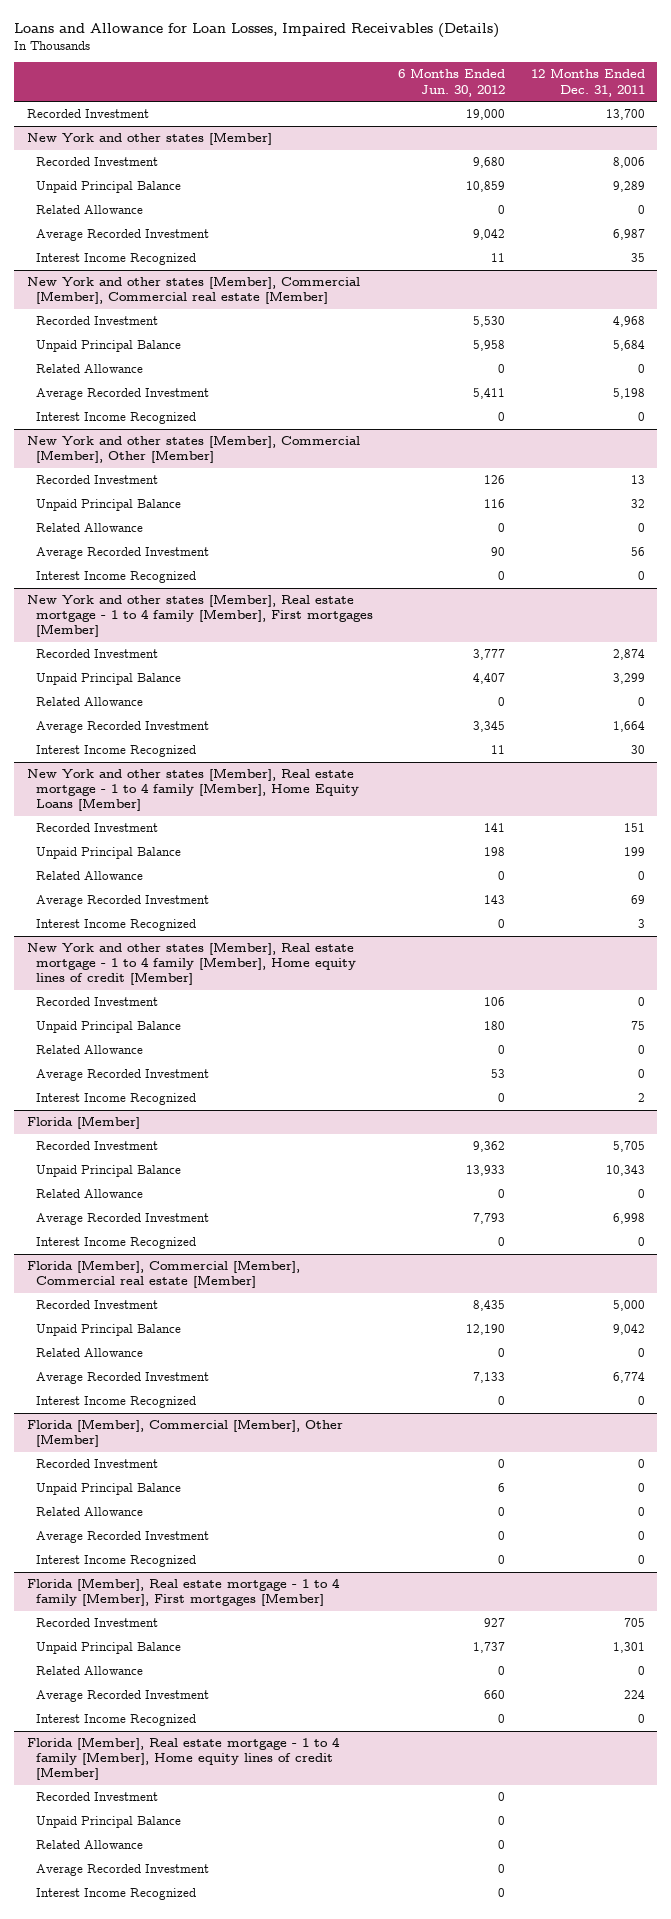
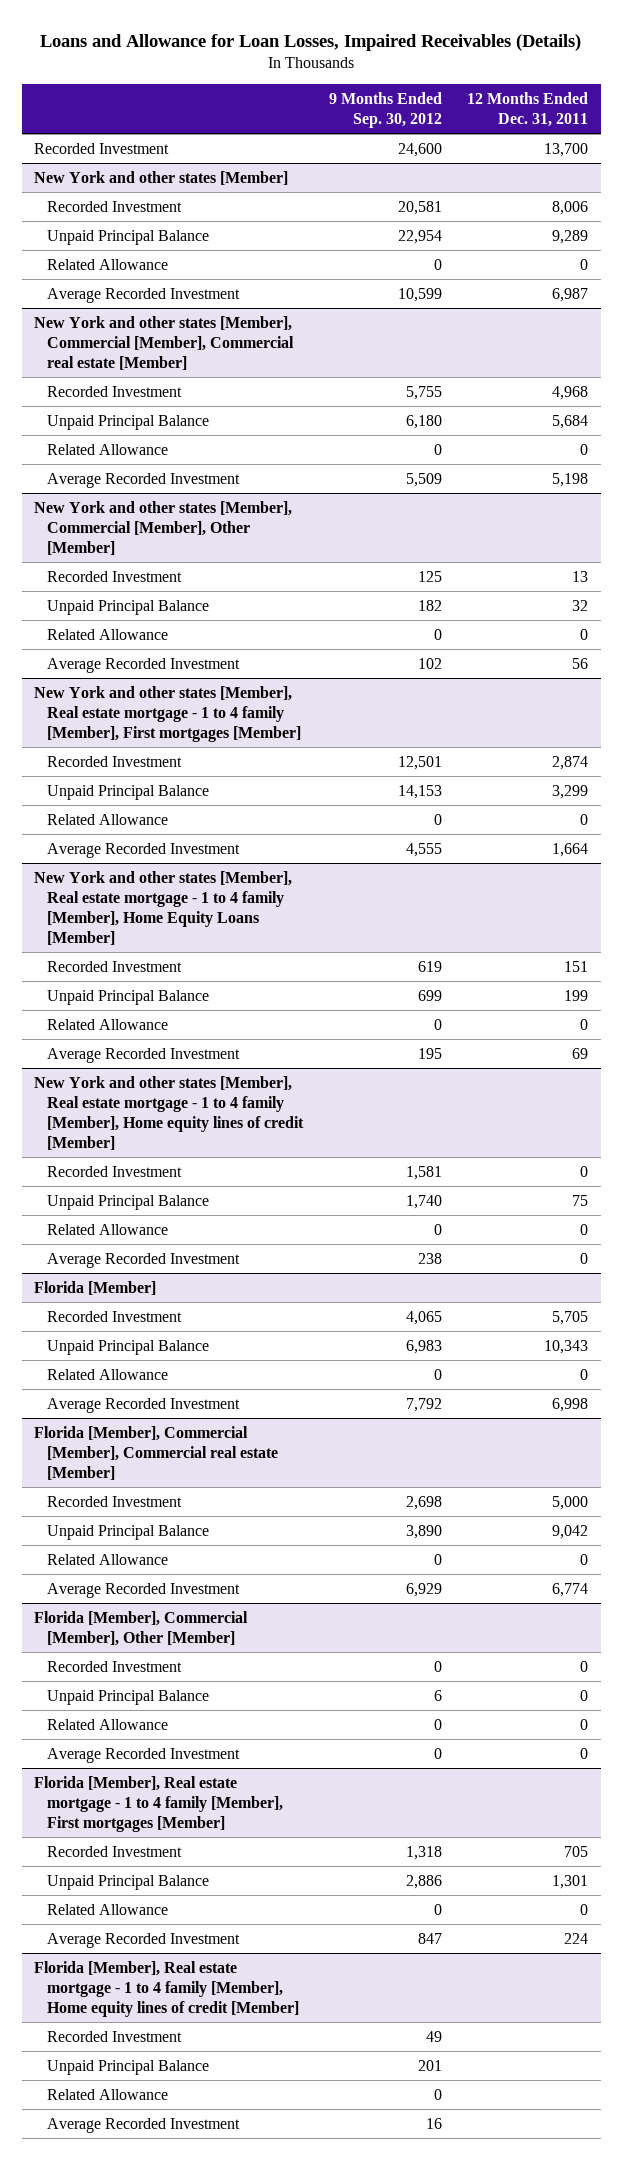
[398,68,506,97] 6 Months Ended Jun. 30, 2012 -> none
none -> [328,91,442,129] 9 Months Ended Sep. 30, 2012
[36,253,197,266] Interest Income Recognized -> none
[36,412,197,425] Interest Income Recognized -> none
[36,571,197,584] Interest Income Recognized -> none
[36,745,197,758] Interest Income Recognized -> none
[36,919,197,932] Interest Income Recognized -> none
[36,1093,197,1106] Interest Income Recognized -> none
[36,1237,197,1250] Interest Income Recognized -> none
[36,1396,197,1409] Interest Income Recognized -> none
[36,1555,197,1568] Interest Income Recognized -> none
[36,1714,197,1727] Interest Income Recognized -> none
[36,1888,197,1901] Interest Income Recognized -> none

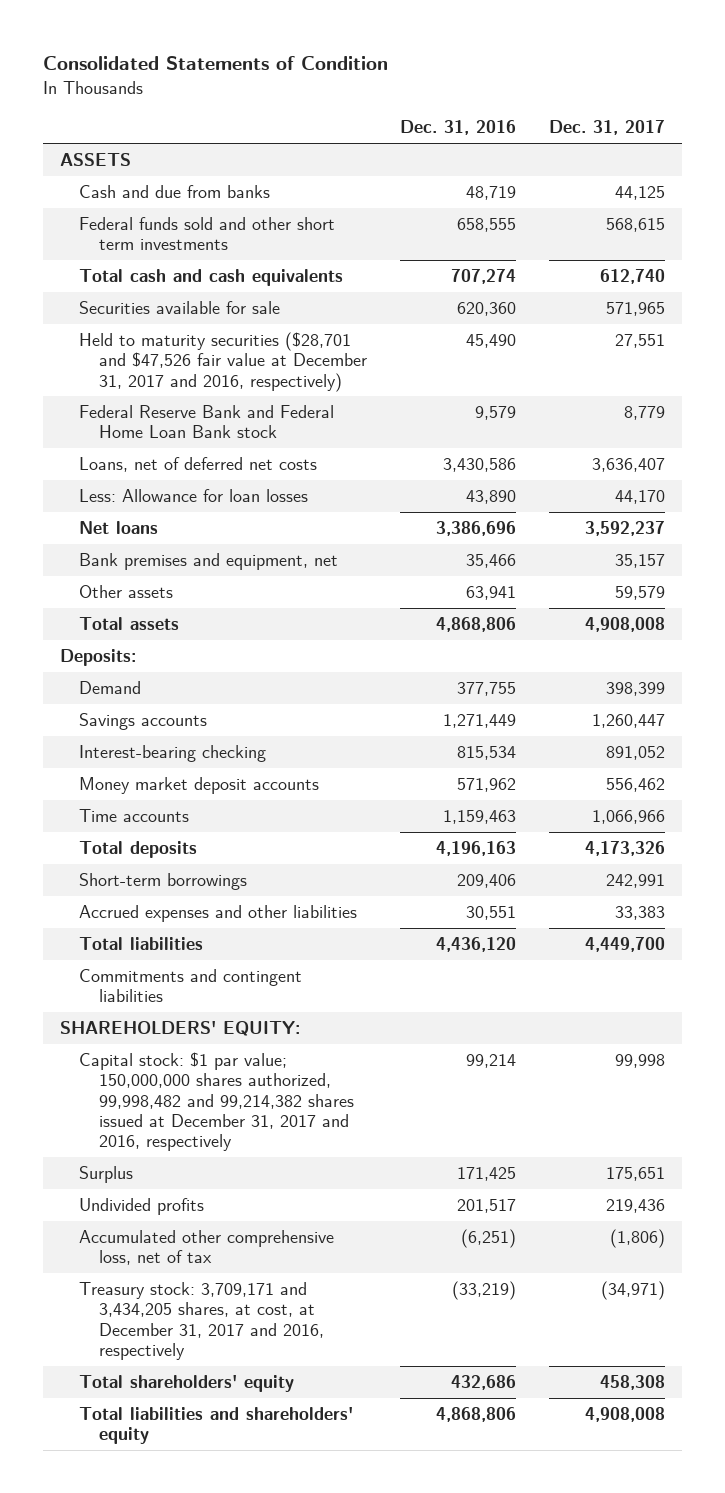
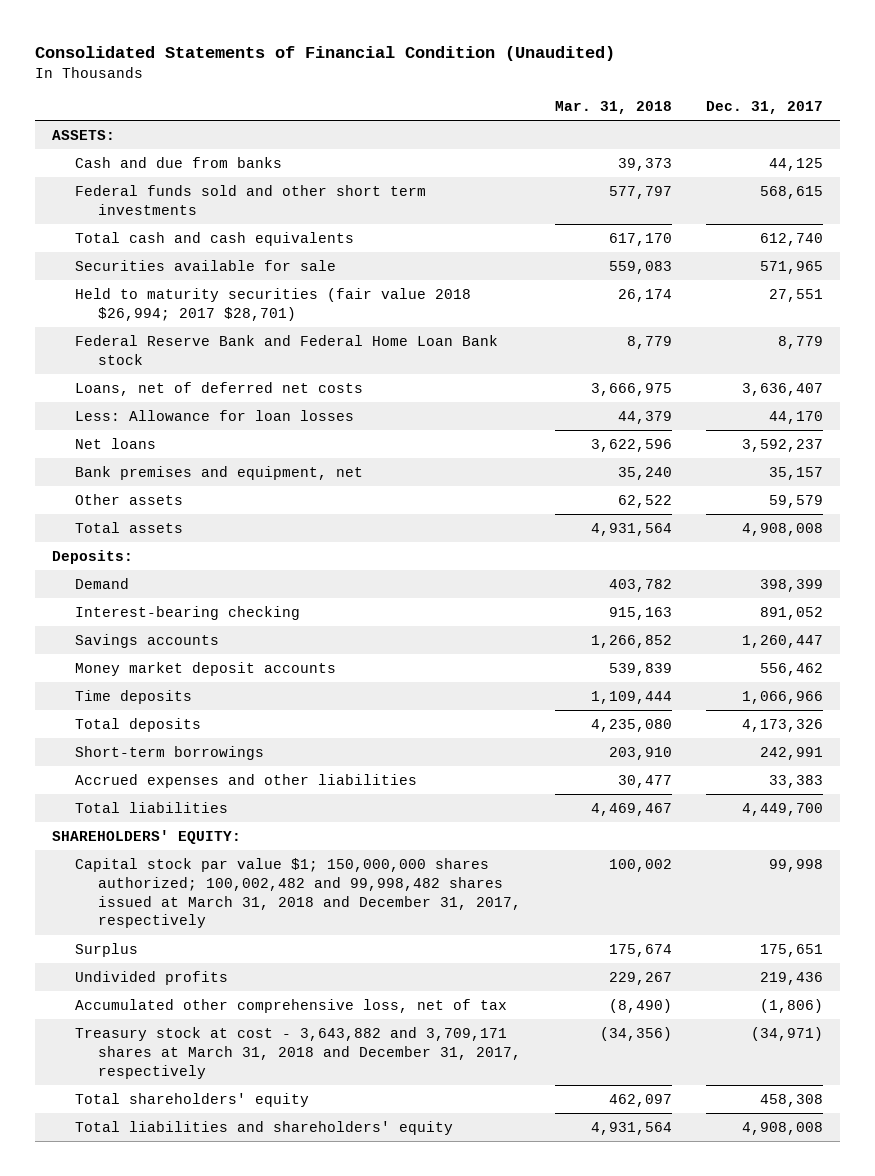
[43,56,389,71] Consolidated Statements of Condition -> [35,45,616,61] Consolidated Statements of Financial Condition (Unaudited)
[399,120,516,136] Dec. 31, 2016 -> none
none -> [554,100,672,114] Mar. 31, 2018
[59,153,131,167] ASSETS -> [52,129,116,140] ASSETS:
[79,332,367,392] Held to maturity securities ($28,701 and $47,526 fair value at December 31, 2017 and 2016, respectively) -> [75,287,472,321] Held to maturity securities (fair value 2018 $26,994; 2017 $28,701)
[79,713,208,731] Savings accounts -> [75,633,220,648] Savings accounts
[79,809,190,823] Time accounts -> [75,689,193,704] Time deposits
[79,969,303,1003] Commitments and contingent liabilities -> none
[79,1052,354,1151] Capital stock: $1 par value; 150,000,000 shares authorized, 99,998,482 and 99,214,382 shares issued at December 31, 2017 and 2016, respectively -> [75,857,522,929] Capital stock par value $1; 150,000,000 shares authorized; 100,002,482 and 99,998,482 shares issued at March 31, 2018 and December 31, 2017, respectively
[79,1282,324,1360] Treasury stock: 3,709,171 and 3,434,205 shares, at cost, at December 31, 2017 and 2016, respectively -> [75,1026,522,1079] Treasury stock at cost - 3,643,882 and 3,709,171 shares at March 31, 2018 and December 31, 2017, respectively

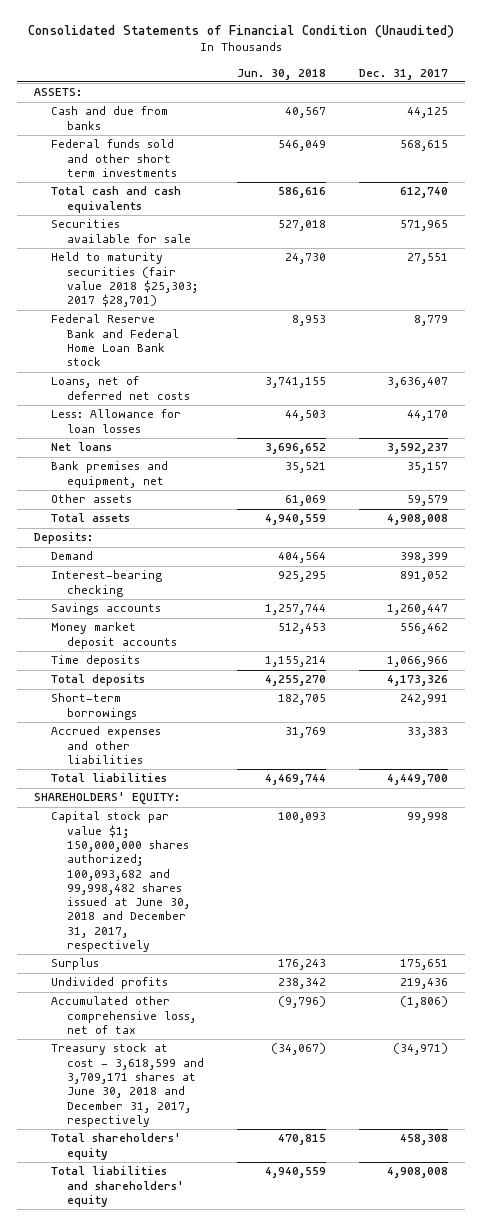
[554,100,672,114] Mar. 31, 2018 -> none
none -> [237,68,327,80] Jun. 30, 2018
[75,287,472,321] Held to maturity securities (fair value 2018 $26,994; 2017 $28,701) -> [50,252,199,308] Held to maturity securities (fair value 2018 $25,303; 2017 $28,701)
[75,857,522,929] Capital stock par value $1; 150,000,000 shares authorized; 100,002,482 and 99,998,482 shares issued at March 31, 2018 and December 31, 2017, respectively -> [50,811,191,953] Capital stock par value $1; 150,000,000 shares authorized; 100,093,682 and 99,998,482 shares issued at June 30, 2018 and December 31, 2017, respectively
[75,1026,522,1079] Treasury stock at cost - 3,643,882 and 3,709,171 shares at March 31, 2018 and December 31, 2017, respectively -> [50,1043,205,1127] Treasury stock at cost - 3,618,599 and 3,709,171 shares at June 30, 2018 and December 31, 2017, respectively

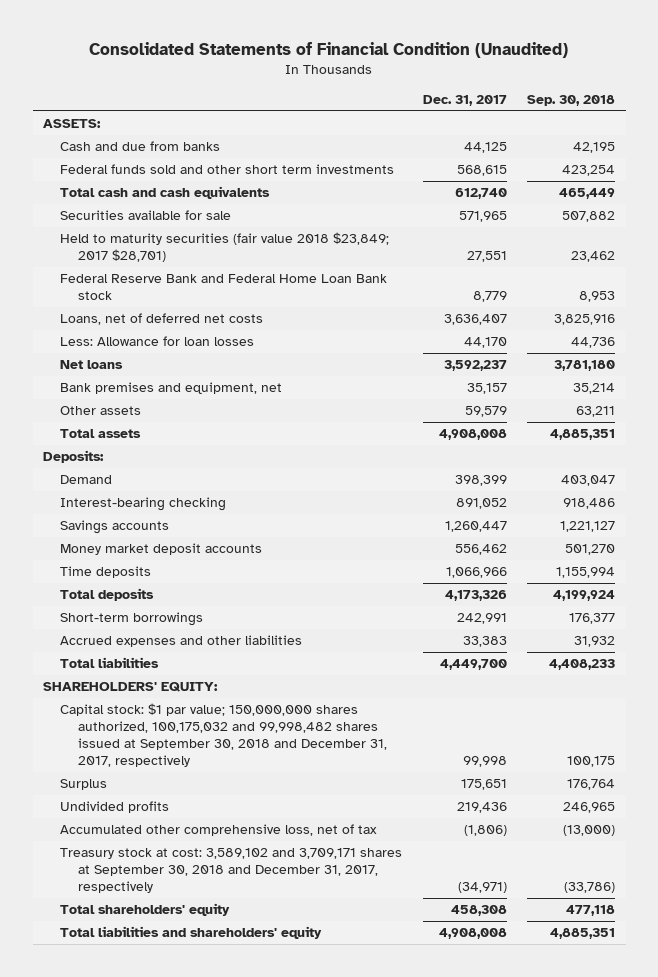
[237,68,327,80] Jun. 30, 2018 -> none
none -> [527,95,616,107] Sep. 30, 2018
[50,252,199,308] Held to maturity securities (fair value 2018 $25,303; 2017 $28,701) -> [60,232,390,263] Held to maturity securities (fair value 2018 $23,849; 2017 $28,701)
[50,811,191,953] Capital stock par value $1; 150,000,000 shares authorized; 100,093,682 and 99,998,482 shares issued at June 30, 2018 and December 31, 2017, respectively -> [60,703,387,768] Capital stock: $1 par value; 150,000,000 shares authorized, 100,175,032 and 99,998,482 shares issued at September 30, 2018 and December 31, 2017, respectively
[50,1043,205,1127] Treasury stock at cost - 3,618,599 and 3,709,171 shares at June 30, 2018 and December 31, 2017, respectively -> [60,848,403,894] Treasury stock at cost: 3,589,102 and 3,709,171 shares at September 30, 2018 and December 31, 2017, respectively

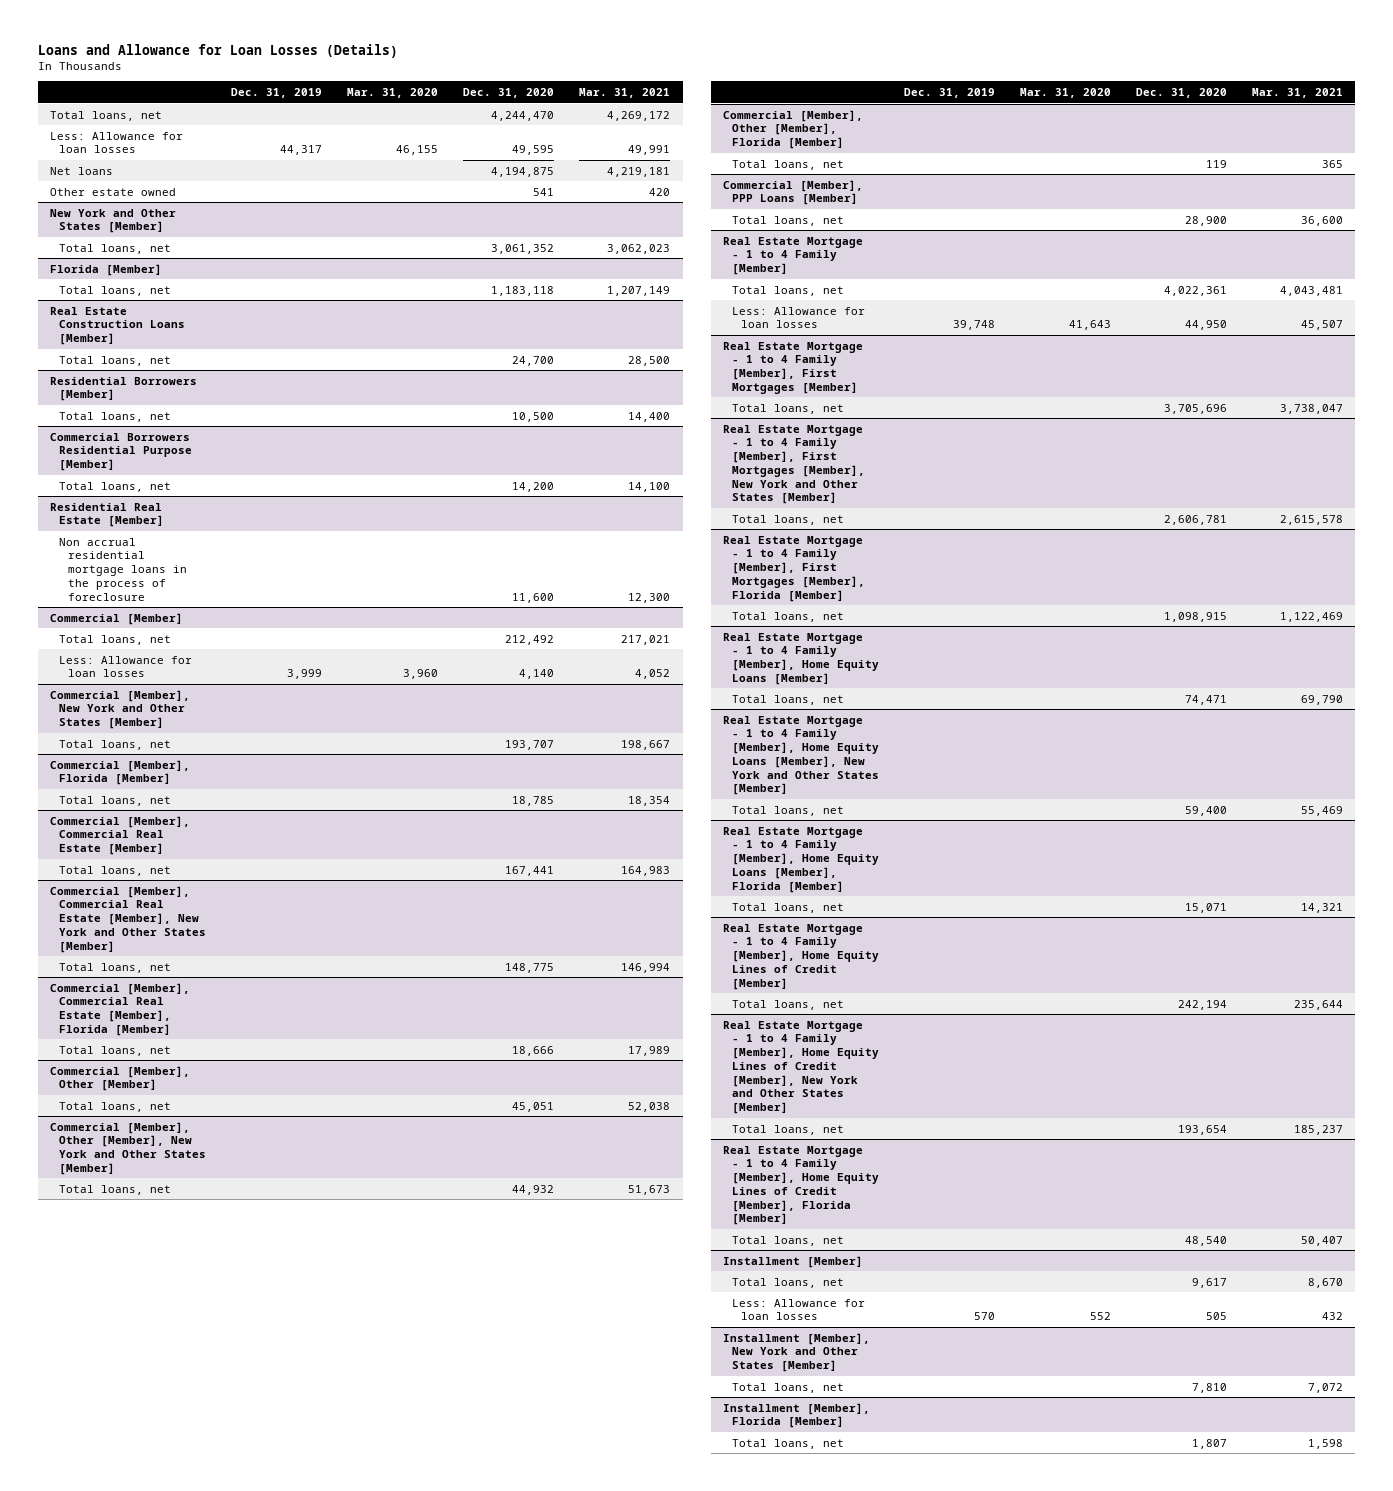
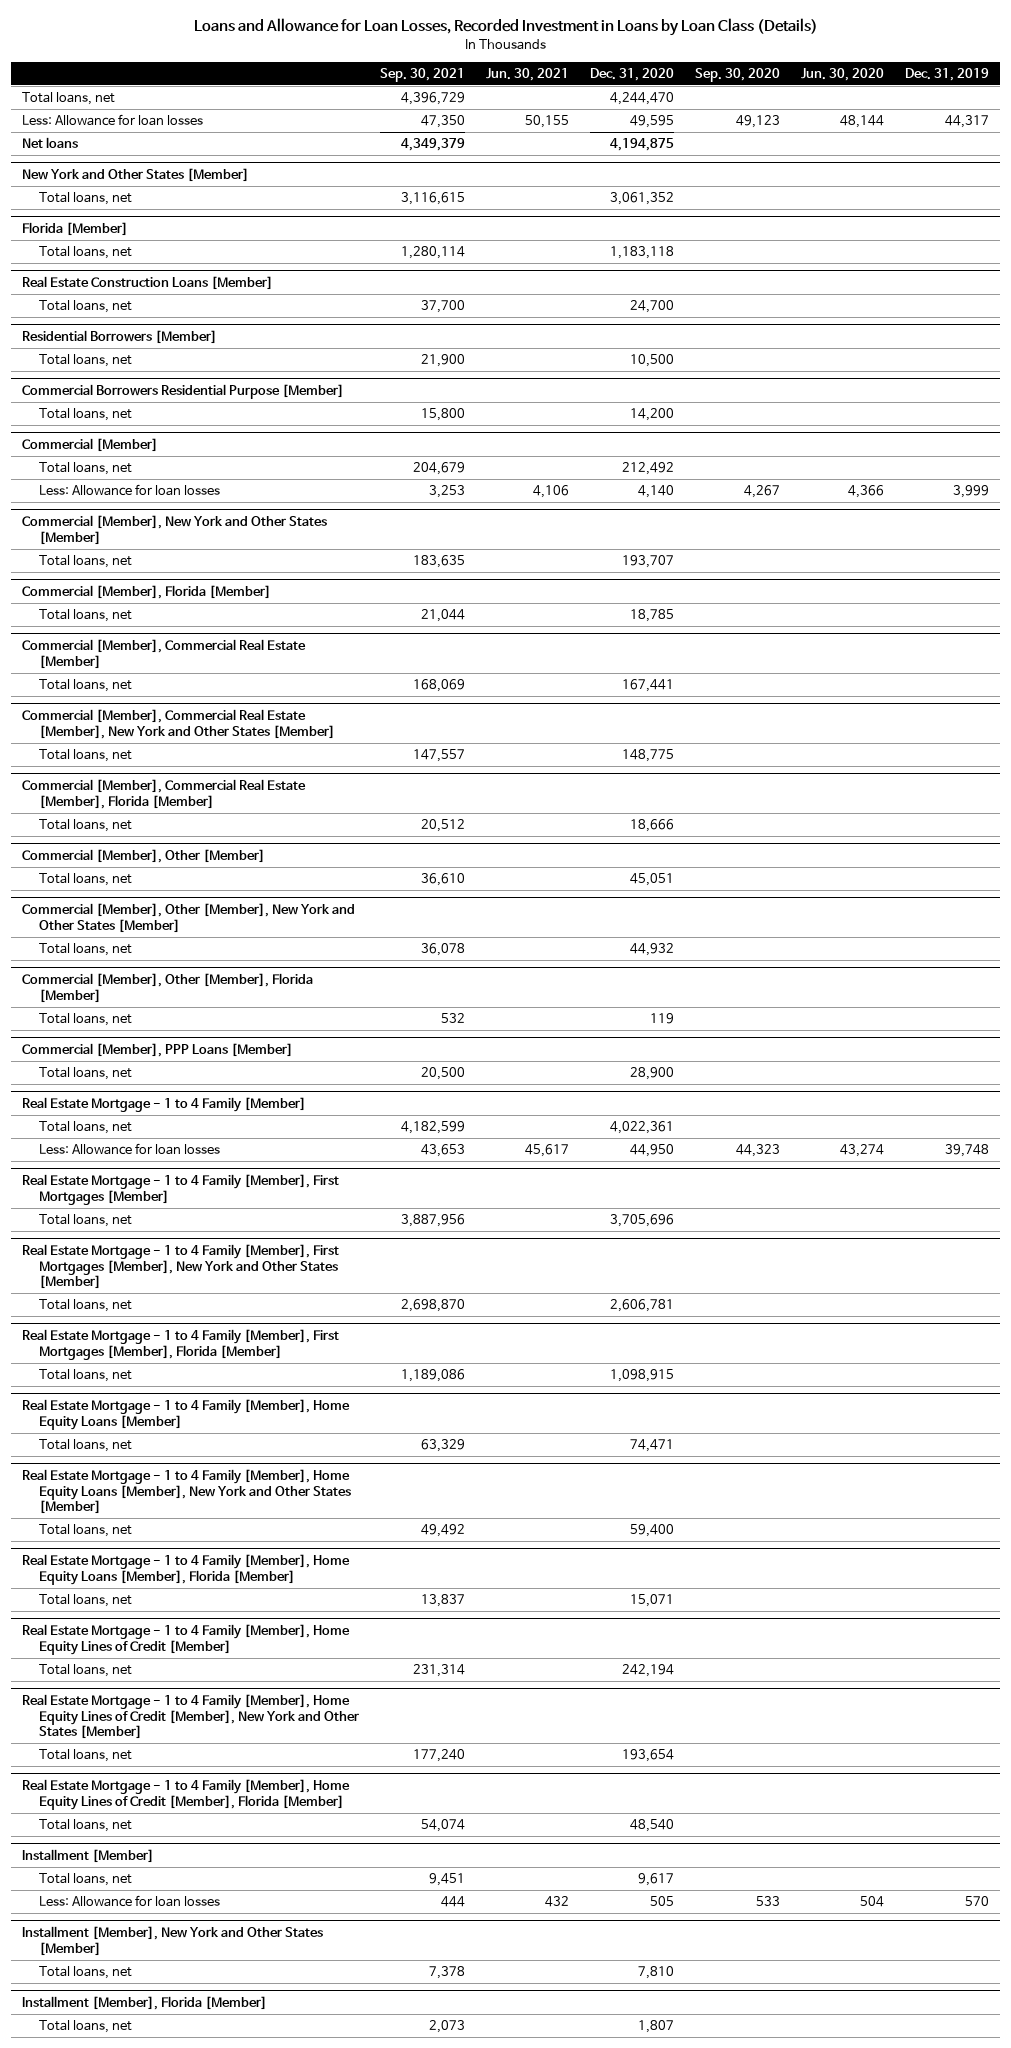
[37,44,398,59] Loans and Allowance for Loan Losses (Details) -> [193,18,818,37] Loans and Allowance for Loan Losses, Recorded Investment in Loans by Loan Class (Details)
[347,88,439,99] Mar. 31, 2020 -> none
[579,88,671,99] Mar. 31, 2021 -> none
none -> [380,67,466,82] Sep. 30, 2021
none -> [486,67,570,81] Jun. 30, 2021
none -> [695,67,781,82] Sep. 30, 2020
none -> [801,67,885,81] Jun. 30, 2020
[50,187,177,196] Other estate owned -> none
[50,502,165,528] Residential Real Estate [Member] -> none
[59,537,187,601] Non accrual residential mortgage loans in the process of foreclosure -> none

